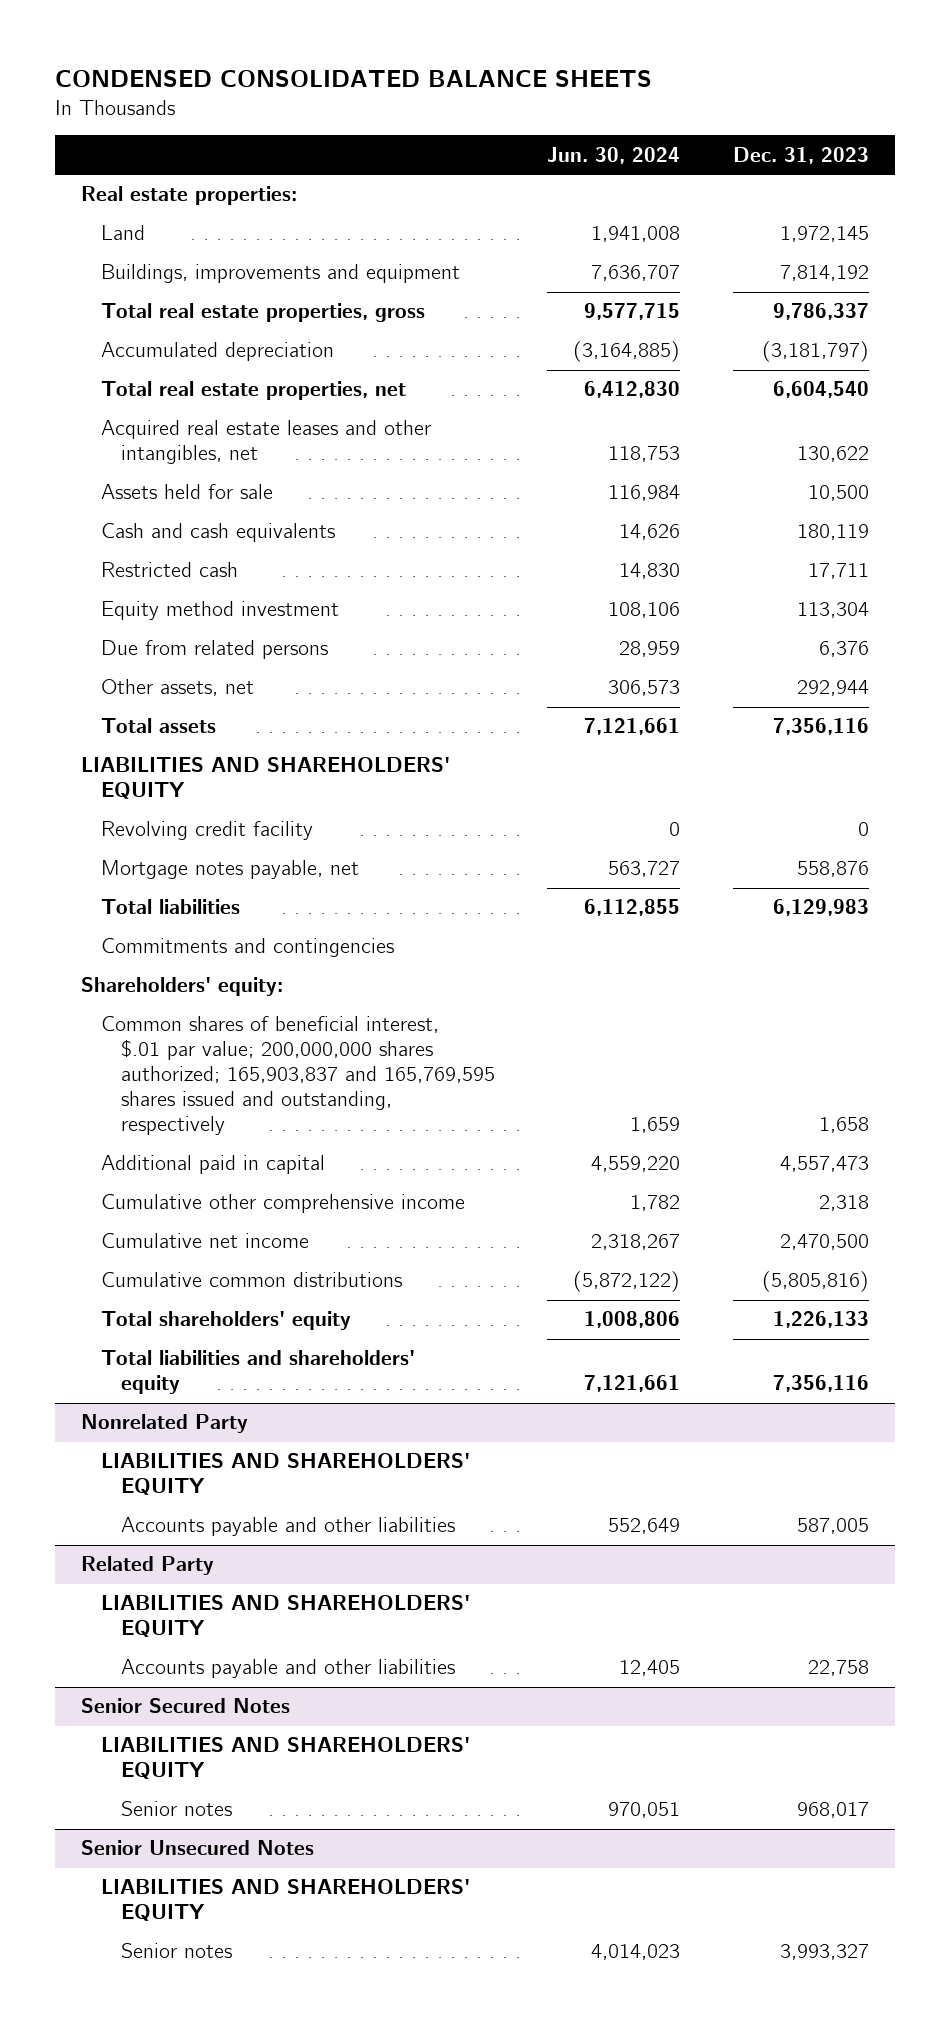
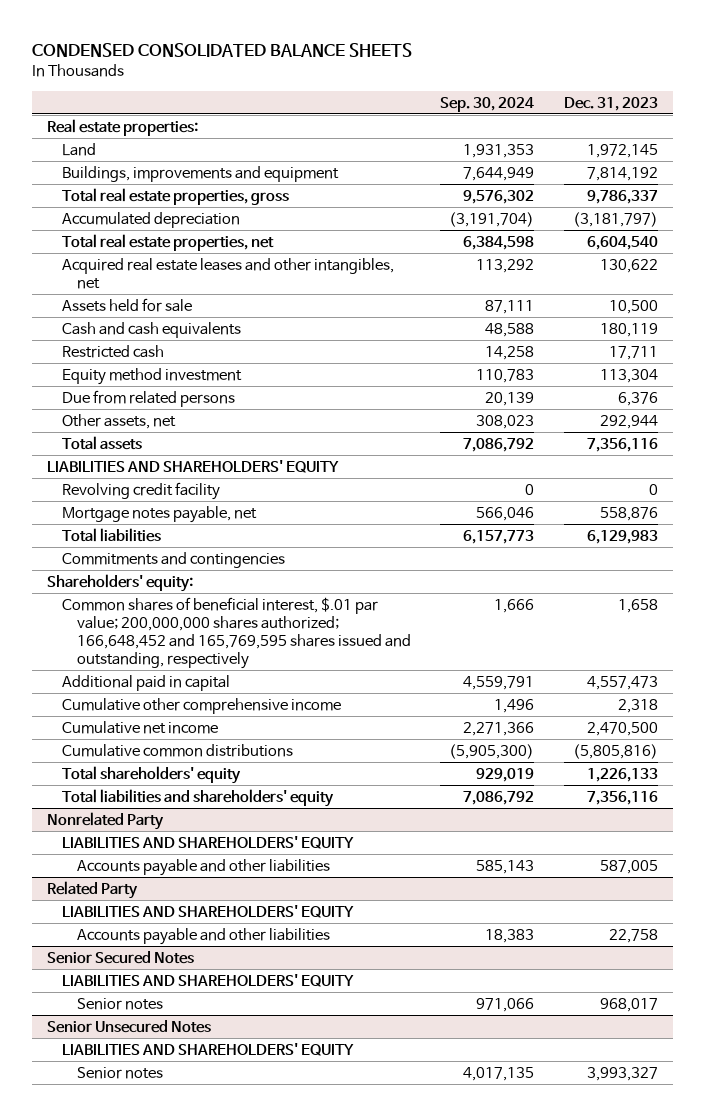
[547,146,681,164] Jun. 30, 2024 -> none
none -> [440,96,535,112] Sep. 30, 2024
[101,1016,496,1136] Common shares of beneficial interest, $.01 par value; 200,000,000 shares authorized; 165,903,837 and 165,769,595 shares issued and outstanding, respectively -> [62,596,411,669] Common shares of beneficial interest, $.01 par value; 200,000,000 shares authorized; 166,648,452 and 165,769,595 shares issued and outstanding, respectively

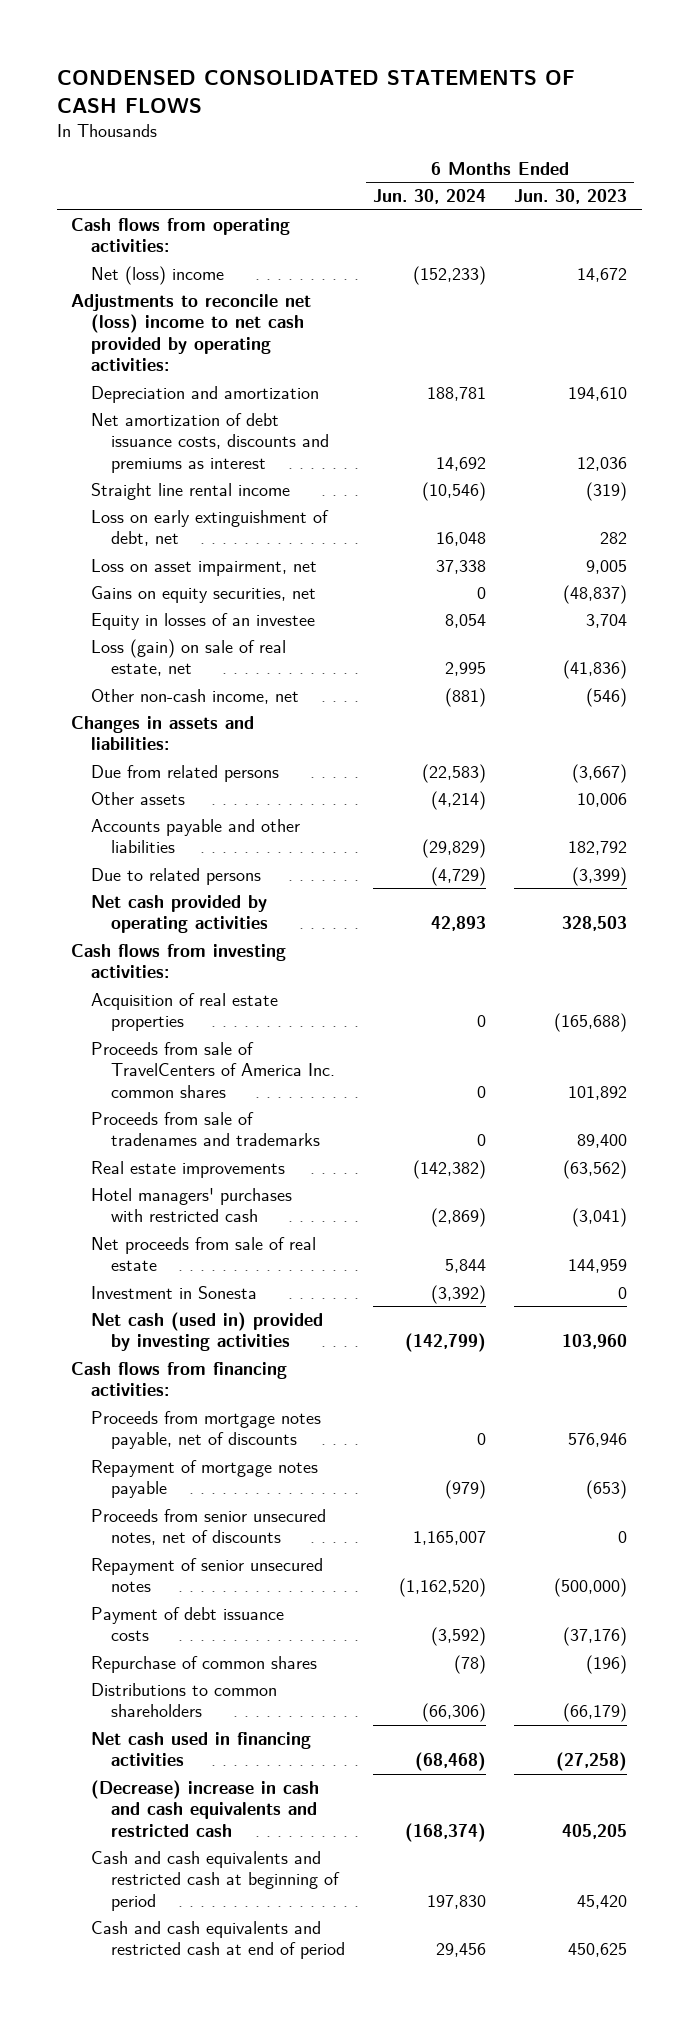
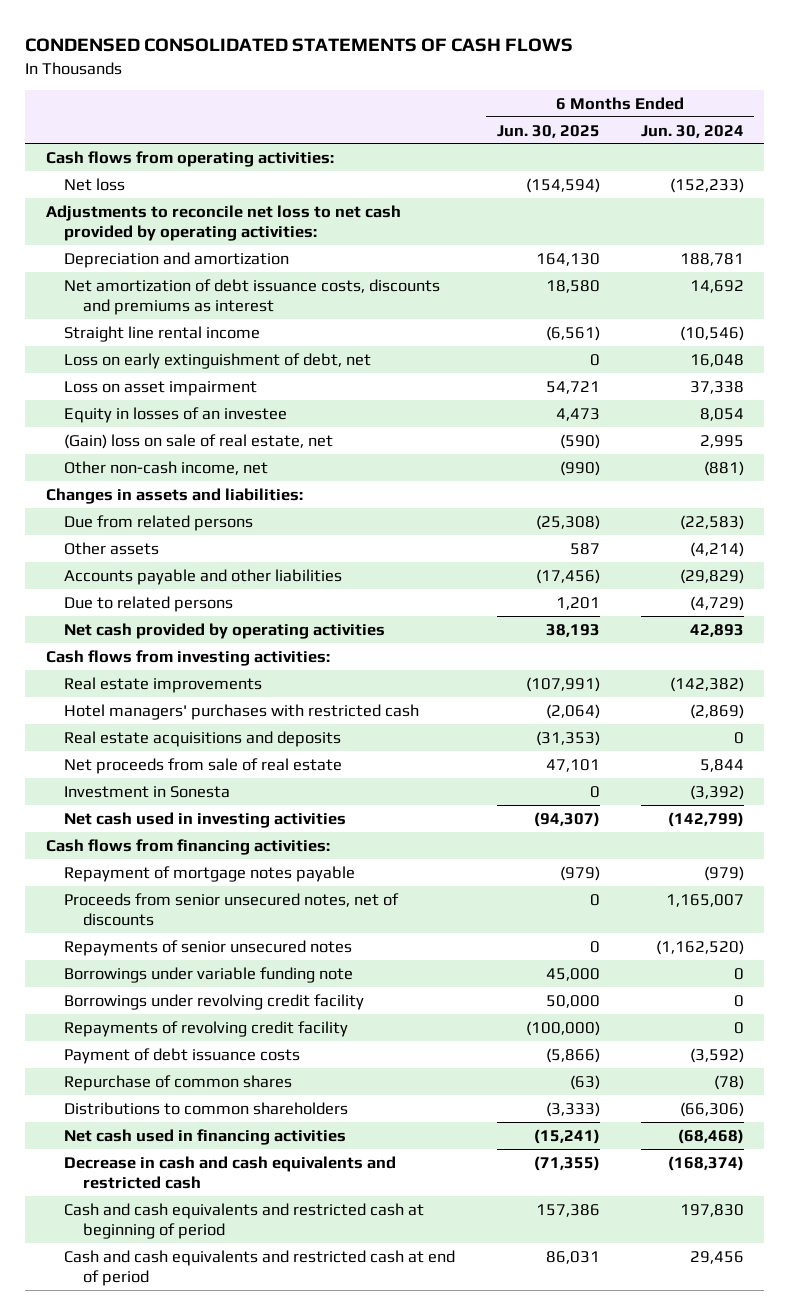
[514,189,628,205] Jun. 30, 2023 -> none
none -> [496,124,600,138] Jun. 30, 2025
[90,265,224,285] Net (loss) income -> [64,177,126,191] Net loss
[70,293,311,372] Adjustments to reconcile net (loss) income to net cash provided by operating activities: -> [45,204,401,242] Adjustments to reconcile net loss to net cash provided by operating activities:
[90,585,316,603] Gains on equity securities, net -> none
[90,558,317,576] Loss on asset impairment, net -> [64,380,258,396] Loss on asset impairment
[90,638,286,677] Loss (gain) on sale of real estate, net -> [64,433,334,449] (Gain) loss on sale of real estate, net
[90,992,278,1032] Acquisition of real estate properties -> none
[90,1041,335,1098] Proceeds from sale of TravelCenters of America Inc. common shares -> none
[90,1111,320,1147] Proceeds from sale of tradenames and trademarks -> none
none -> [64,730,342,747] Real estate acquisitions and deposits
[90,1311,323,1352] Net cash (used in) provided by investing activities -> [64,811,347,828] Net cash used in investing activities
[90,1410,321,1450] Proceeds from mortgage notes payable, net of discounts -> none
[90,1557,323,1593] Repayment of senior unsecured notes -> [64,939,353,956] Repayments of senior unsecured notes
none -> [64,966,354,983] Borrowings under variable funding note
none -> [64,993,365,1010] Borrowings under revolving credit facility
none -> [64,1020,349,1037] Repayments of revolving credit facility
[90,1779,319,1837] (Decrease) increase in cash and cash equivalents and restricted cash -> [64,1155,397,1190] Decrease in cash and cash equivalents and restricted cash

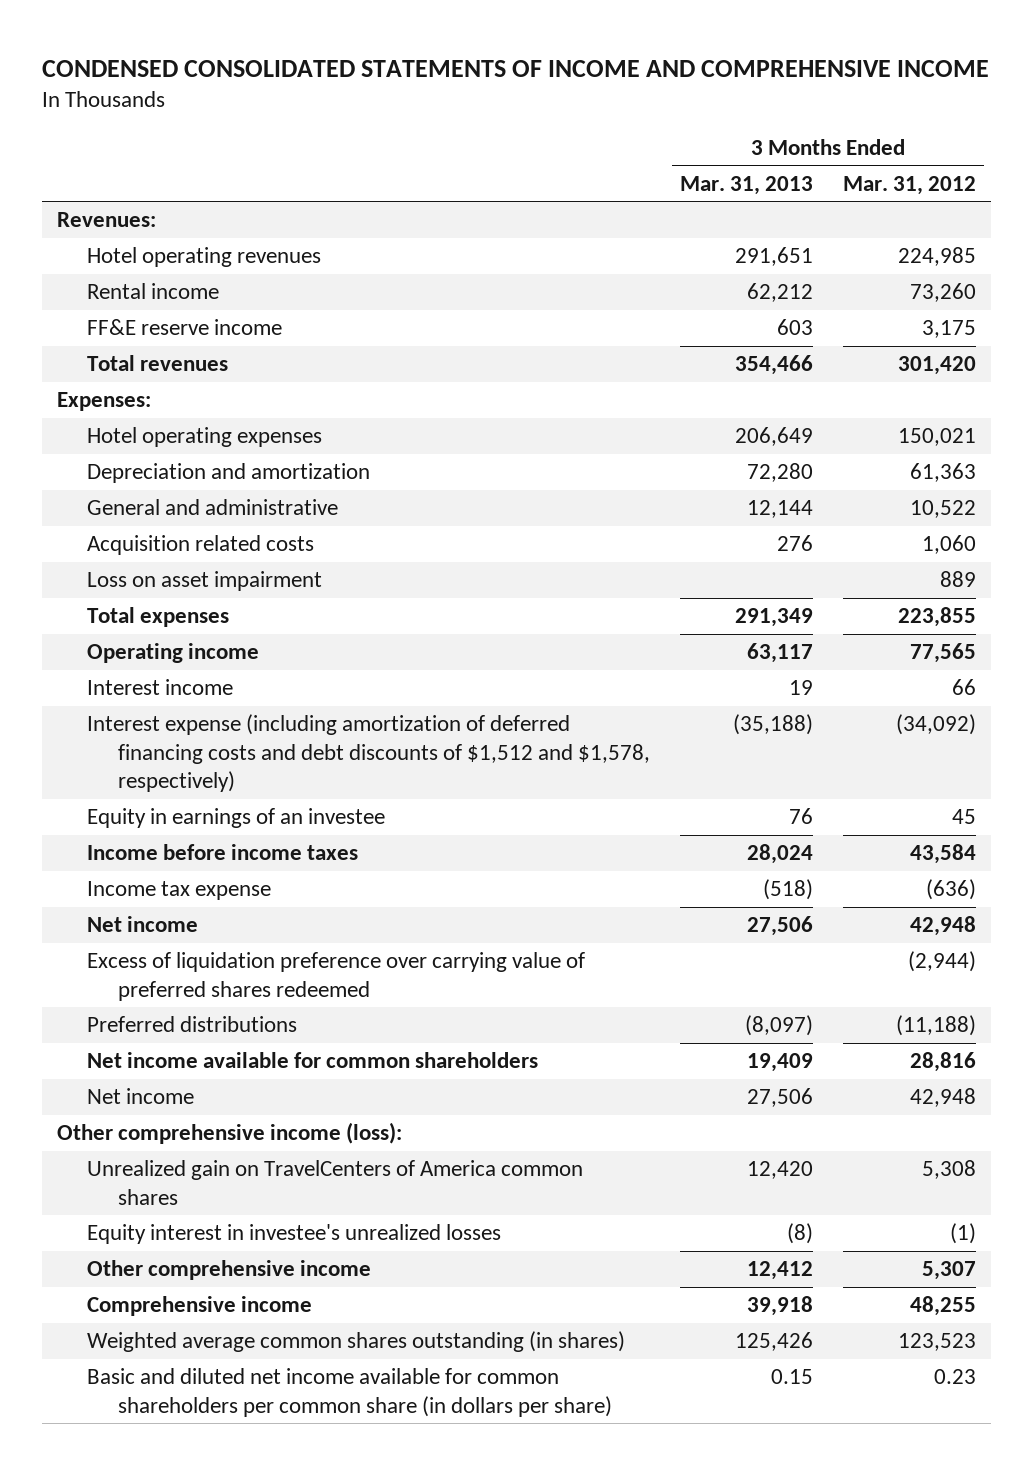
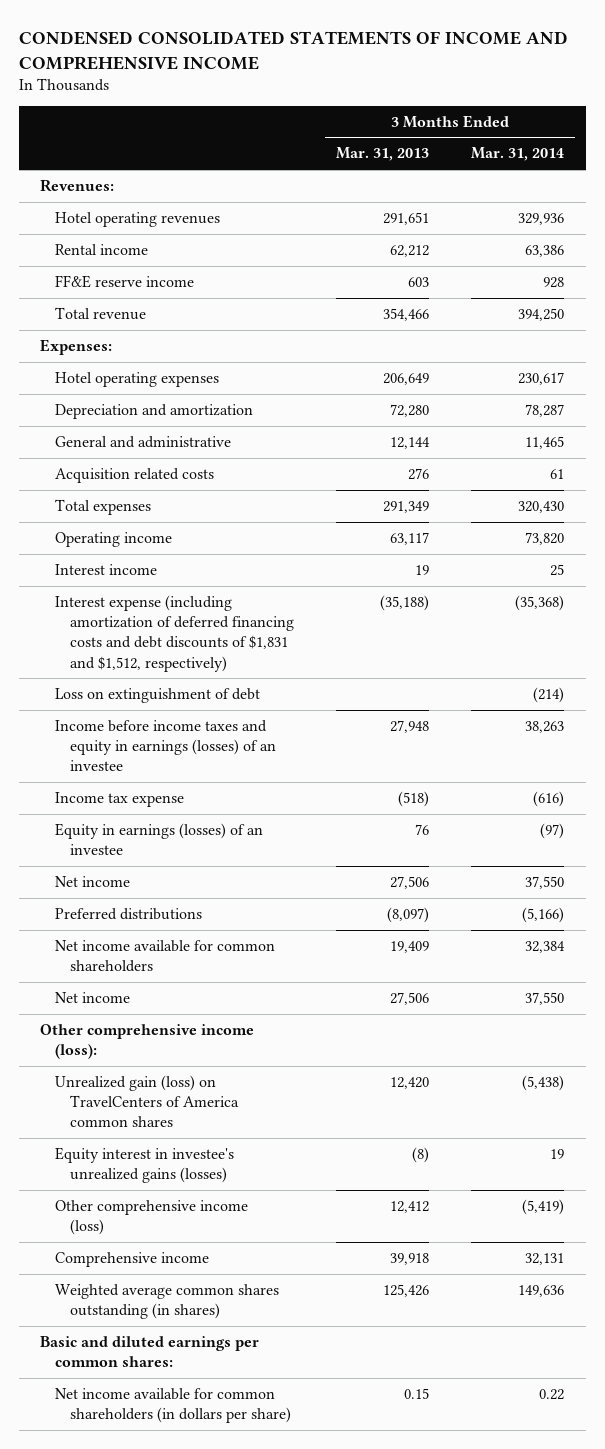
[843,175,977,195] Mar. 31, 2012 -> none
none -> [471,147,565,162] Mar. 31, 2014
[87,355,229,372] Total revenues -> [55,306,147,320] Total revenue
[87,571,323,592] Loss on asset impairment -> none
[87,808,386,829] Equity in earnings of an investee -> none
[87,714,650,793] Interest expense (including amortization of deferred financing costs and debt discounts of $1,512 and $1,578, respectively) -> [55,594,294,672] Interest expense (including amortization of deferred financing costs and debt discounts of $1,831 and $1,512, respectively)
none -> [55,687,261,703] Loss on extinguishment of debt
[87,844,359,861] Income before income taxes -> [55,719,276,772] Income before income taxes and equity in earnings (losses) of an investee
[746,844,813,865] 28,024 -> [390,719,430,733] 27,948
none -> [55,822,264,856] Equity in earnings (losses) of an investee
[87,952,586,1001] Excess of liquidation preference over carrying value of preferred shares redeemed -> none
[87,1160,584,1205] Unrealized gain on TravelCenters of America common shares -> [55,1074,239,1128] Unrealized gain (loss) on TravelCenters of America common shares
[87,1224,502,1245] Equity interest in investee's unrealized losses -> [55,1146,235,1184] Equity interest in investee's unrealized gains (losses)
[87,1260,372,1281] Other comprehensive income -> [55,1199,249,1236] Other comprehensive income (loss)
none -> [40,1335,260,1368] Basic and diluted earnings per common shares:
[87,1368,612,1417] Basic and diluted net income available for common shareholders per common share (in dollars per share) -> [55,1387,291,1424] Net income available for common shareholders (in dollars per share)

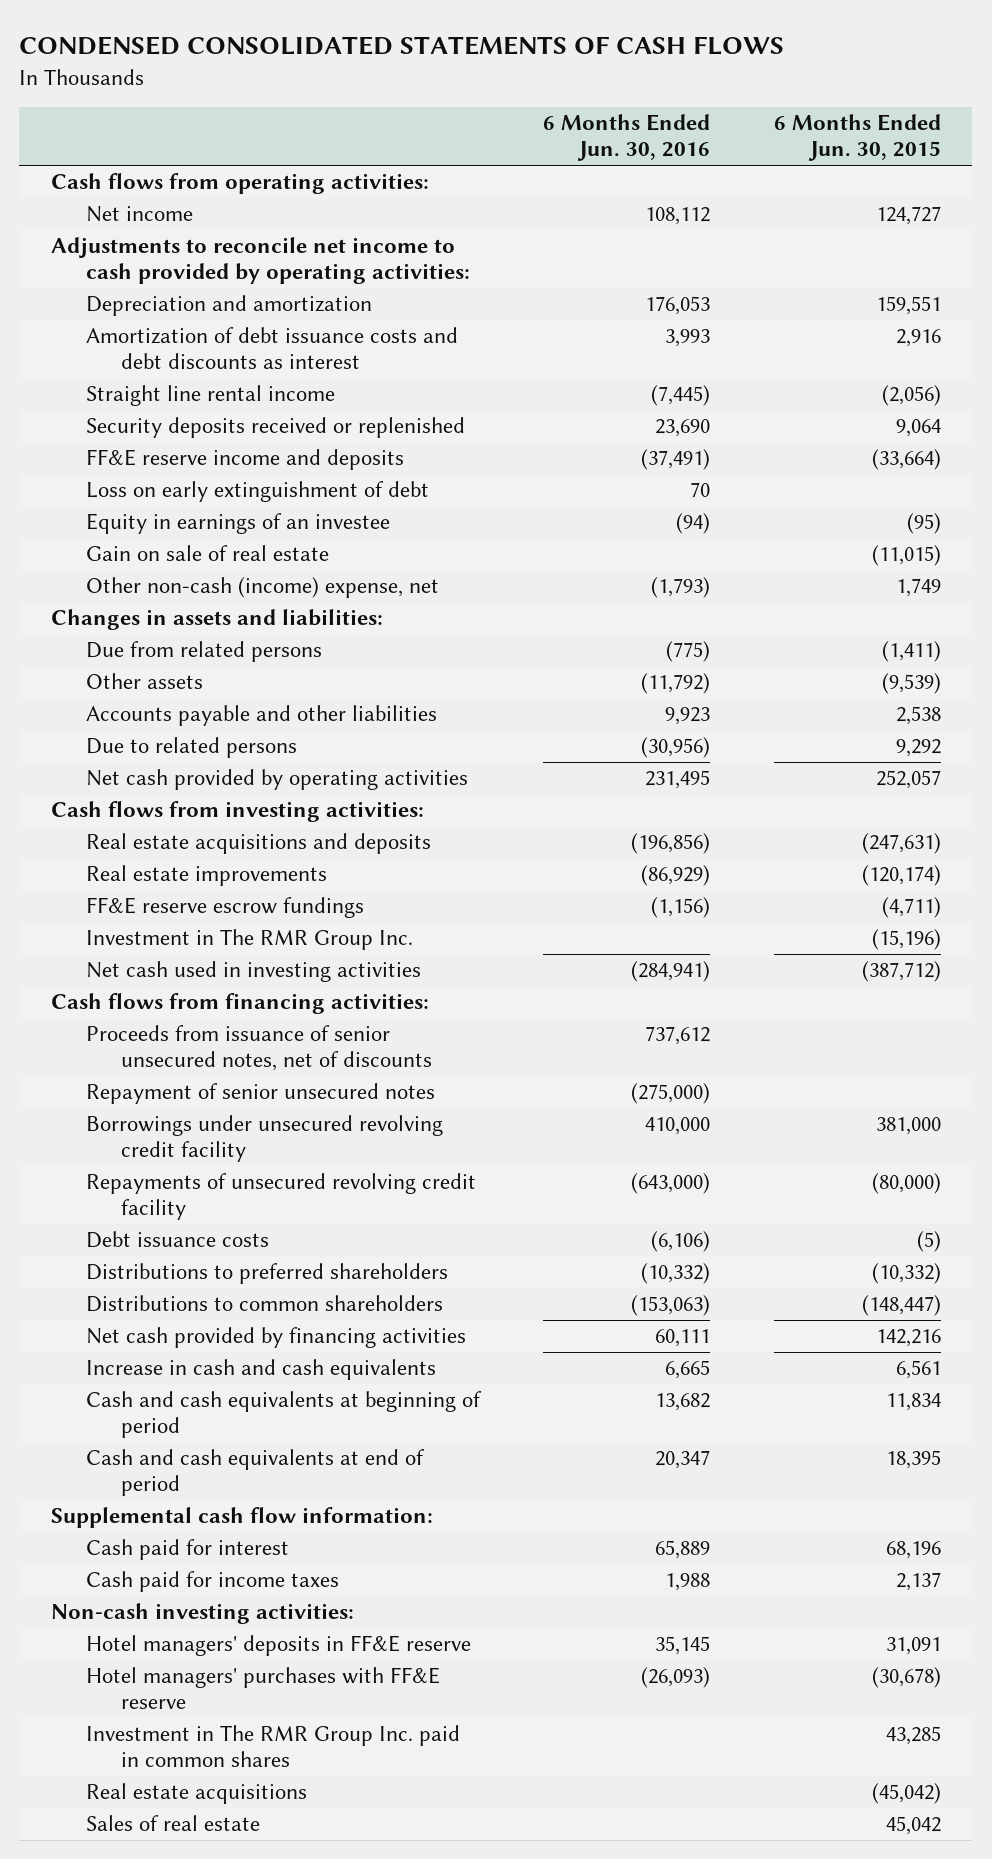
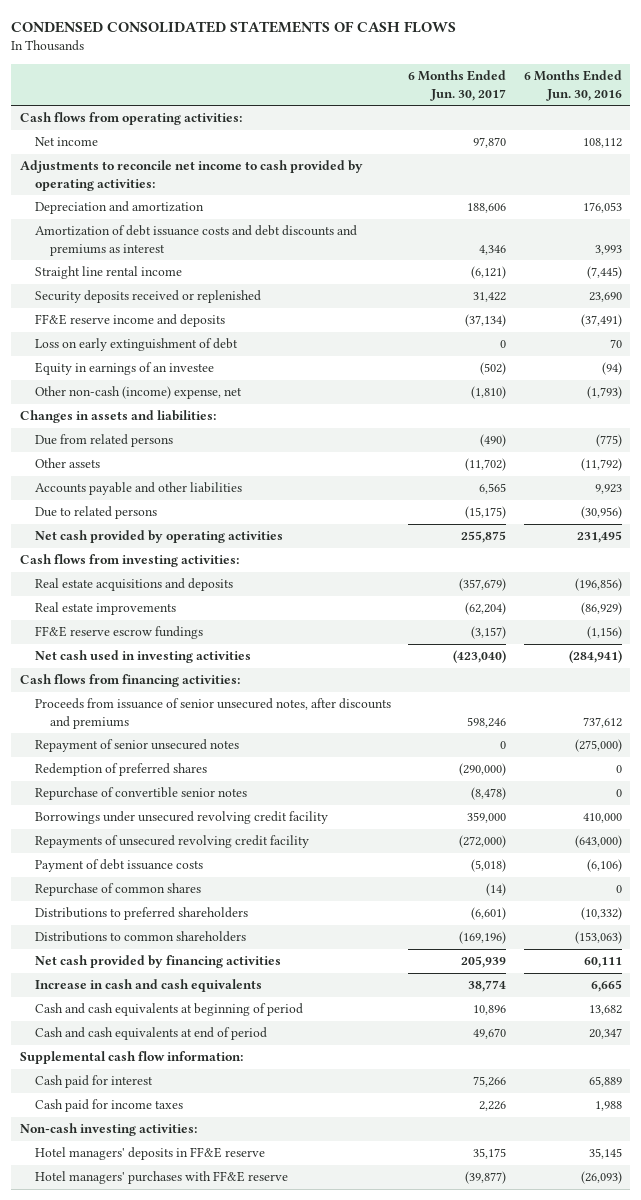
[773,114,941,162] 6 Months Ended Jun. 30, 2015 -> none
none -> [408,70,507,101] 6 Months Ended Jun. 30, 2017
[86,327,459,370] Amortization of debt issuance costs and debt discounts as interest -> [34,225,357,256] Amortization of debt issuance costs and debt discounts and premiums as interest
[86,545,330,562] Gain on sale of real estate -> none
[86,929,414,951] Investment in The RMR Group Inc. -> none
[86,1025,433,1072] Proceeds from issuance of senior unsecured notes, net of discounts -> [34,698,391,729] Proceeds from issuance of senior unsecured notes, after discounts and premiums
none -> [34,763,207,777] Redemption of preferred shares
none -> [34,787,247,801] Repurchase of convertible senior notes
[86,1231,270,1249] Debt issuance costs -> [34,859,203,873] Payment of debt issuance costs
none -> [34,883,201,897] Repurchase of common shares
[86,1725,461,1768] Investment in The RMR Group Inc. paid in common shares -> none
[86,1783,308,1805] Real estate acquisitions -> none
[86,1815,261,1832] Sales of real estate -> none

